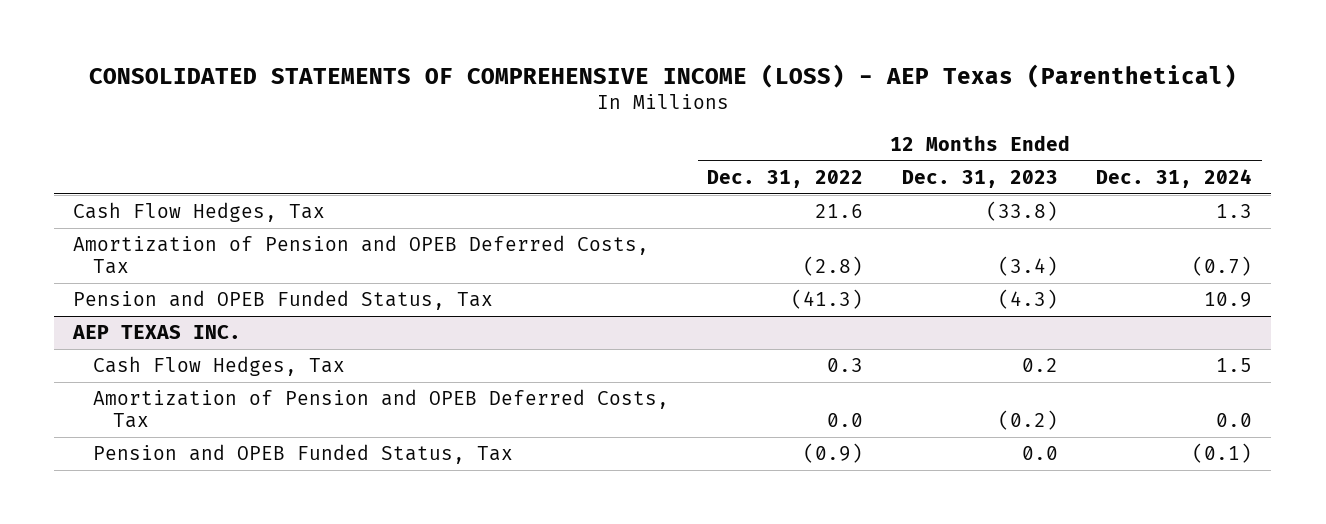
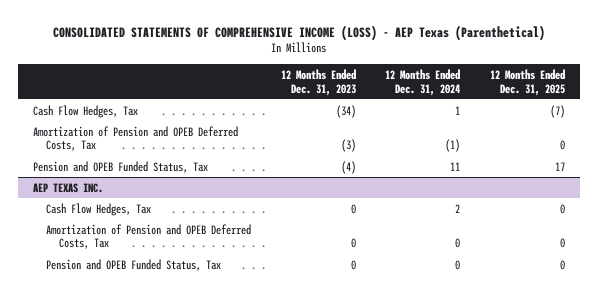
[707,169,864,188] Dec. 31, 2022 -> none
none -> [490,68,566,96] 12 Months Ended Dec. 31, 2025
[985,200,1058,221] (33.8) -> [335,104,356,118] (34)
[1216,203,1253,218] 1.3 -> [455,105,461,115] 1
[997,256,1058,277] (3.4) -> [340,139,356,153] (3)
[1192,256,1253,277] (0.7) -> [445,139,461,153] (1)
[997,288,1058,309] (4.3) -> [340,160,356,174] (4)
[1204,291,1253,307] 10.9 -> [450,161,461,171] 11
[1021,357,1058,372] 0.2 -> [350,203,356,214] 0
[1216,357,1253,372] 1.5 -> [455,203,461,213] 2
[997,410,1058,431] (0.2) -> [350,238,356,249] 0
[1216,413,1253,428] 0.0 -> [455,238,461,249] 0
[1021,445,1058,460] 0.0 -> [350,259,356,270] 0
[1192,442,1253,463] (0.1) -> [455,259,461,270] 0

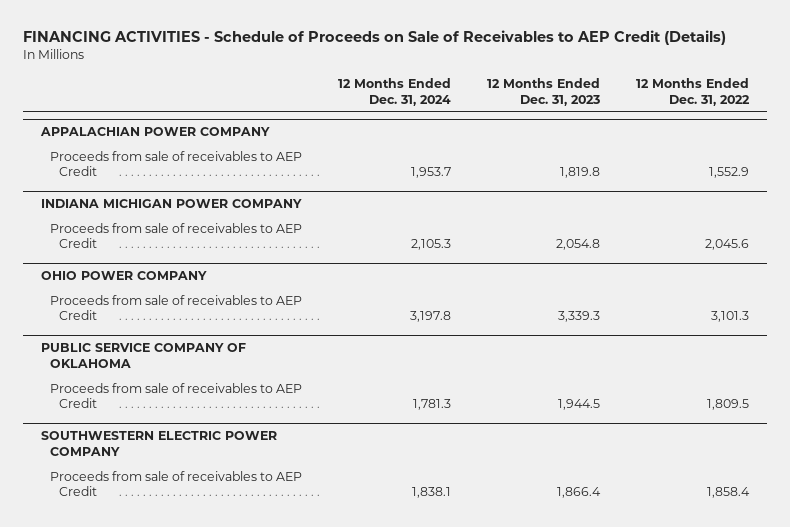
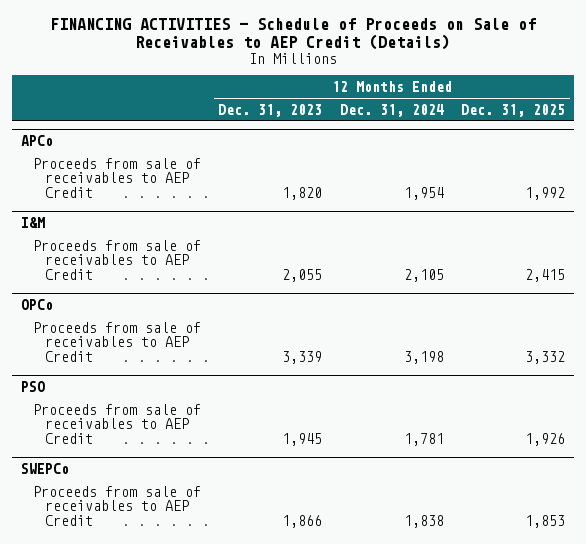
[635,77,750,106] 12 Months Ended Dec. 31, 2022 -> none
none -> [461,103,566,117] Dec. 31, 2025
[39,127,270,137] APPALACHIAN POWER COMPANY -> [21,135,54,147] APCo
[410,167,451,179] 1,953.7 -> [403,186,444,200] 1,954
[559,167,600,179] 1,819.8 -> [282,186,323,200] 1,820
[40,199,302,209] INDIANA MICHIGAN POWER COMPANY -> [21,217,46,229] I&M
[410,239,451,251] 2,105.3 -> [403,268,444,282] 2,105
[555,239,600,251] 2,054.8 -> [282,268,323,282] 2,055
[40,271,207,281] OHIO POWER COMPANY -> [21,299,54,311] OPCo
[409,311,451,323] 3,197.8 -> [403,350,444,364] 3,198
[557,311,600,323] 3,339.3 -> [282,350,323,364] 3,339
[40,343,246,369] PUBLIC SERVICE COMPANY OF OKLAHOMA -> [21,381,46,393] PSO
[412,399,451,411] 1,781.3 -> [403,432,444,446] 1,781
[557,399,600,411] 1,944.5 -> [282,432,323,446] 1,945
[40,431,277,457] SOUTHWESTERN ELECTRIC POWER COMPANY -> [21,463,70,475] SWEPCo
[411,487,451,499] 1,838.1 -> [403,514,444,528] 1,838
[556,487,601,499] 1,866.4 -> [282,514,323,528] 1,866

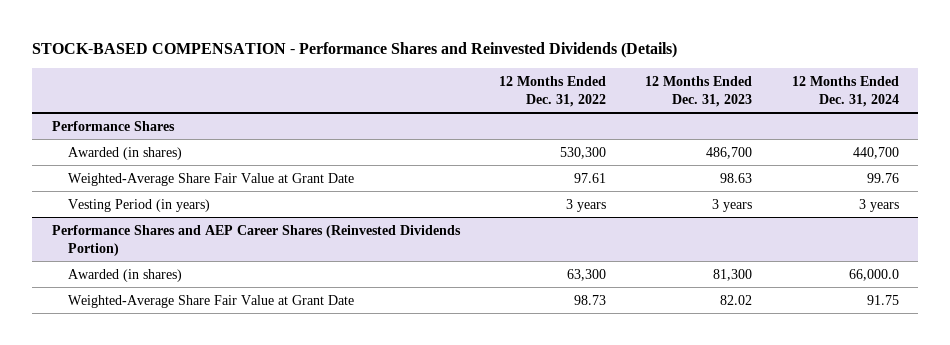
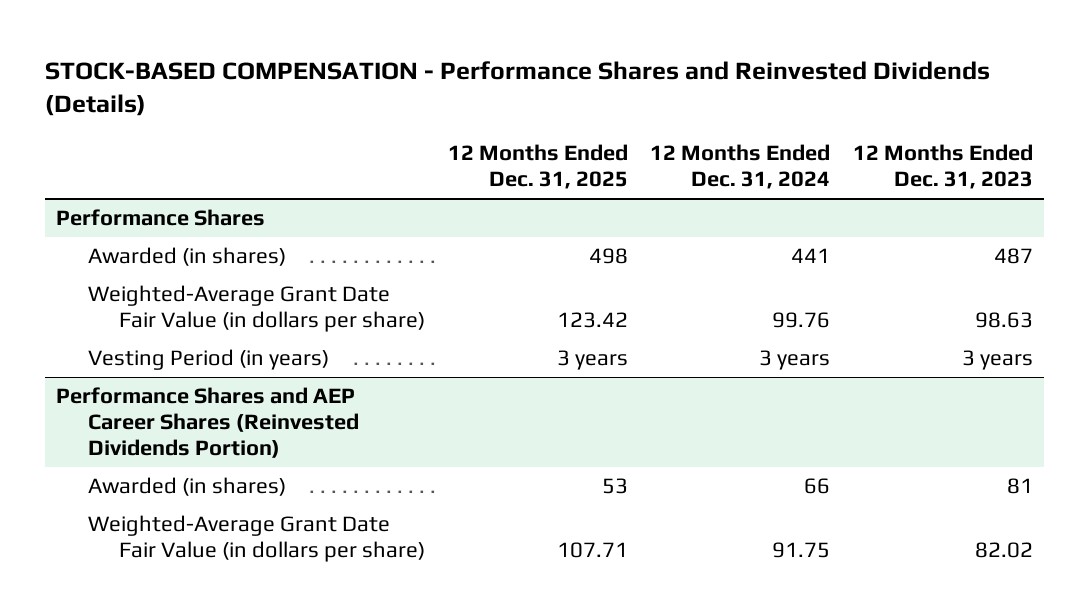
[499,75,607,107] 12 Months Ended Dec. 31, 2022 -> none
none -> [447,144,628,190] 12 Months Ended Dec. 31, 2025
[706,146,753,159] 486,700 -> [993,247,1033,264] 487
[852,146,899,159] 440,700 -> [791,247,831,263] 441
[68,172,355,186] Weighted-Average Share Fair Value at Grant Date -> [87,284,426,333] Weighted-Average Grant Date Fair Value (in dollars per share)
[713,268,753,281] 81,300 -> [1006,477,1033,494] 81
[848,268,899,281] 66,000.0 -> [804,477,831,494] 66
[68,294,355,308] Weighted-Average Share Fair Value at Grant Date -> [87,514,426,563] Weighted-Average Grant Date Fair Value (in dollars per share)

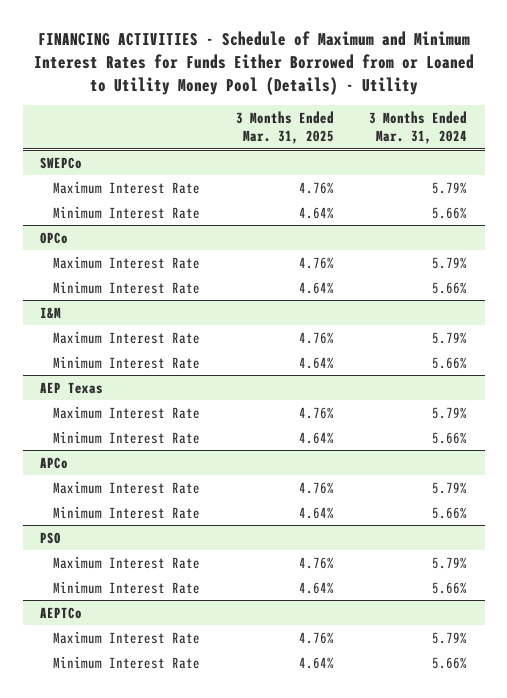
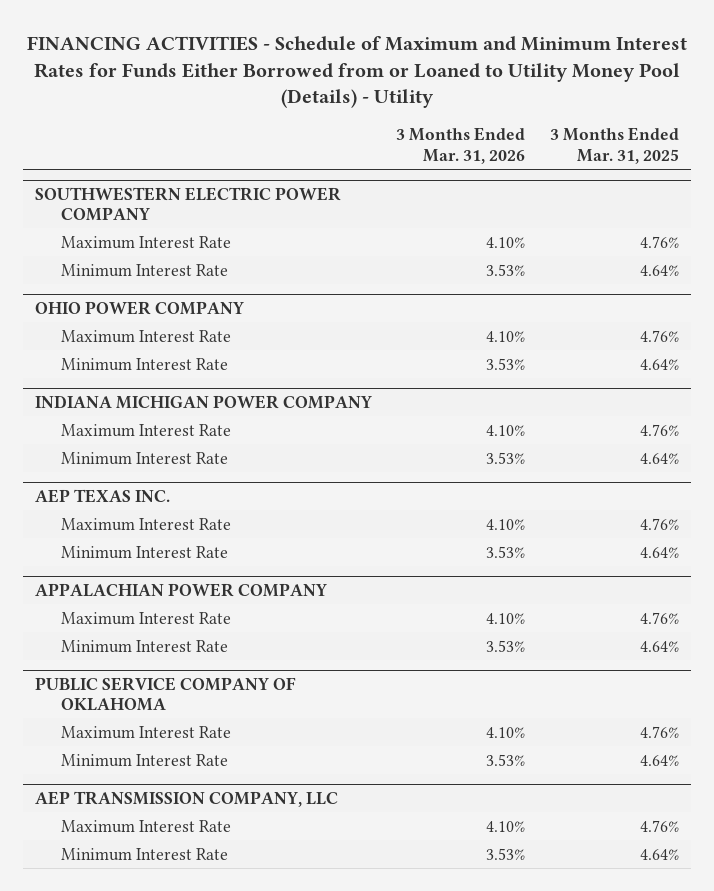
[369,111,468,145] 3 Months Ended Mar. 31, 2024 -> none
none -> [396,127,526,164] 3 Months Ended Mar. 31, 2026
[40,156,83,169] SWEPCo -> [35,186,342,221] SOUTHWESTERN ELECTRIC POWER COMPANY
[40,231,69,244] OPCo -> [35,300,245,315] OHIO POWER COMPANY
[40,306,62,319] I&M -> [35,394,373,409] INDIANA MICHIGAN POWER COMPANY
[40,381,104,394] AEP Texas -> [35,488,171,503] AEP TEXAS INC.
[40,456,69,469] APCo -> [35,582,328,597] APPALACHIAN POWER COMPANY
[40,531,62,544] PSO -> [35,676,297,711] PUBLIC SERVICE COMPANY OF OKLAHOMA
[40,606,83,619] AEPTCo -> [35,790,339,807] AEP TRANSMISSION COMPANY, LLC

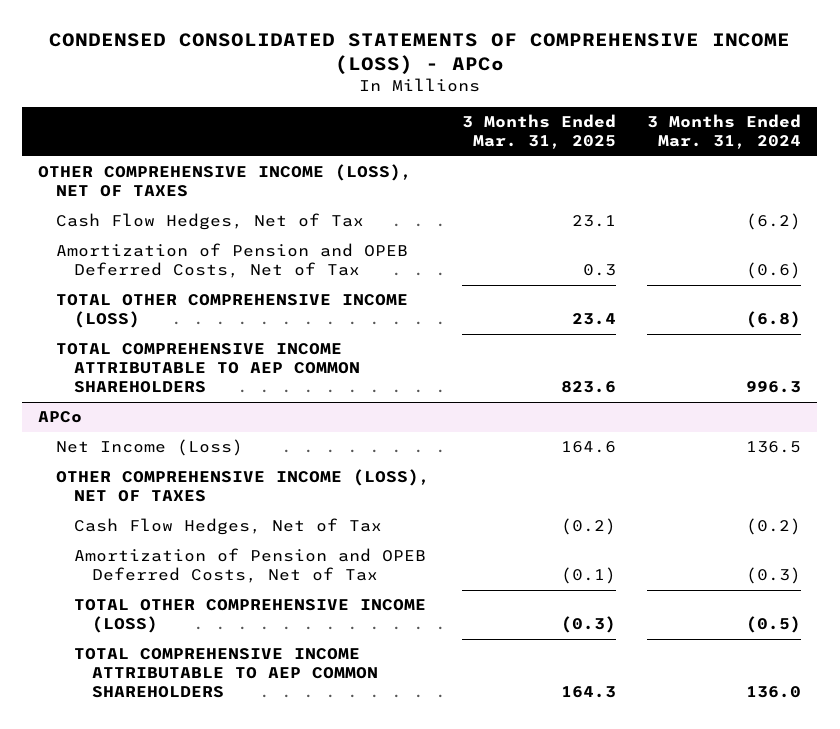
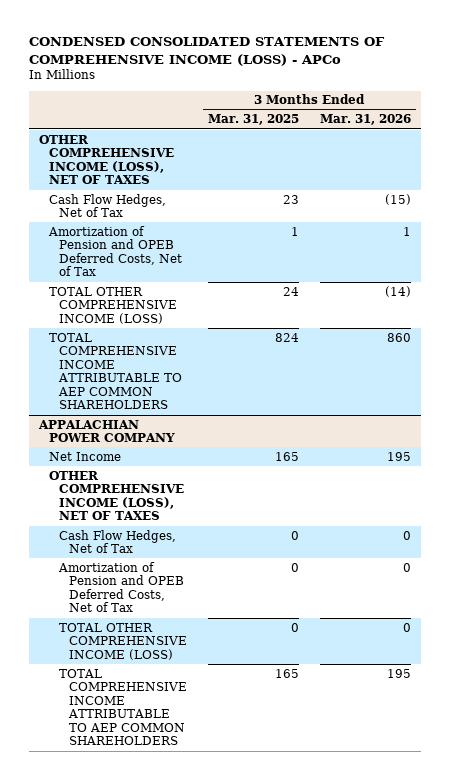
[647,114,802,150] 3 Months Ended Mar. 31, 2024 -> none
none -> [319,114,411,126] Mar. 31, 2026
[571,215,616,228] 23.1 -> [282,194,299,204] 23
[582,264,616,277] 0.3 -> [290,226,299,236] 1
[571,313,616,326] 23.4 -> [282,286,299,296] 24
[560,381,616,394] 823.6 -> [274,332,299,342] 824
[38,411,83,424] APCo -> [38,419,176,443] APPALACHIAN POWER COMPANY
[56,439,244,457] Net Income (Loss) -> [49,451,122,461] Net Income
[560,441,616,454] 164.6 -> [274,451,299,461] 165
[560,518,616,536] (0.2) -> [290,530,299,540] 0
[560,567,616,585] (0.1) -> [290,562,299,572] 0
[560,616,616,634] (0.3) -> [290,622,299,632] 0
[560,686,616,699] 164.3 -> [274,668,299,678] 165

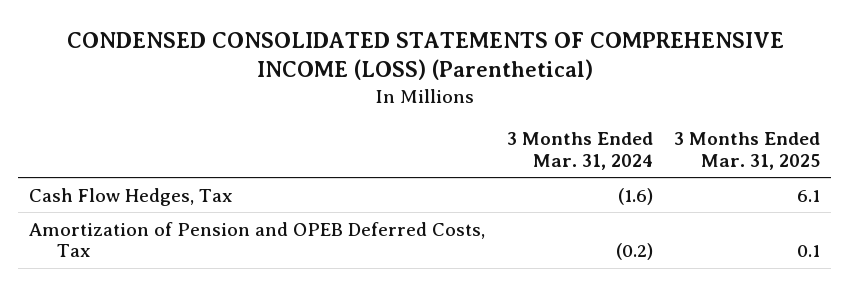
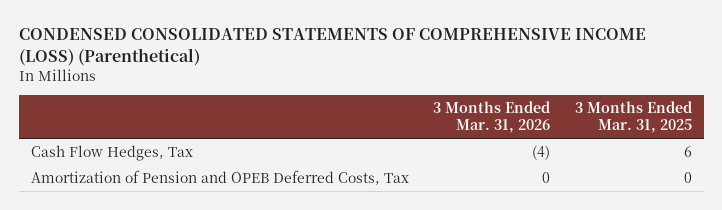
[506,132,653,170] 3 Months Ended Mar. 31, 2024 -> none
none -> [433,101,551,134] 3 Months Ended Mar. 31, 2026
[797,189,821,202] 6.1 -> [683,146,692,158] 6
[797,245,821,258] 0.1 -> [683,172,692,184] 0

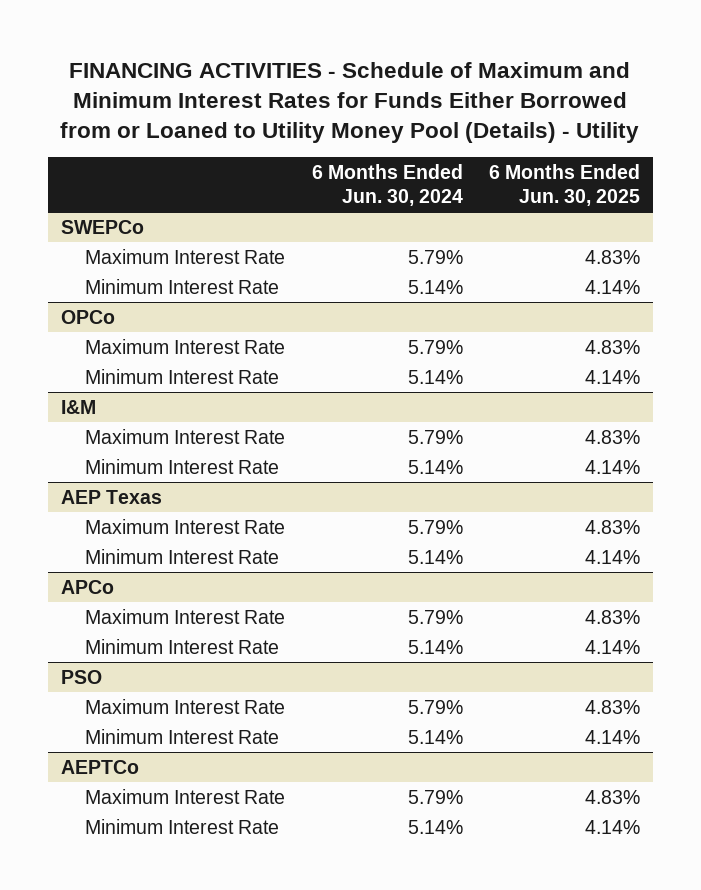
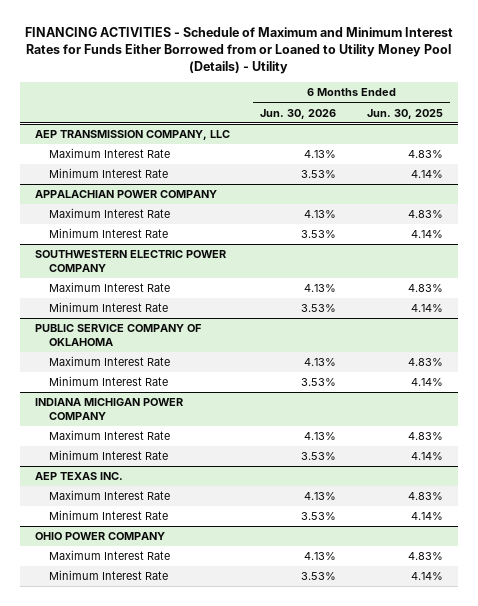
[311,164,463,206] 6 Months Ended Jun. 30, 2024 -> none
none -> [260,108,337,119] Jun. 30, 2026
[60,219,144,234] SWEPCo -> [35,130,231,141] AEP TRANSMISSION COMPANY, LLC
[60,309,115,324] OPCo -> [35,190,218,199] APPALACHIAN POWER COMPANY
[60,399,96,414] I&M -> [35,250,227,272] SOUTHWESTERN ELECTRIC POWER COMPANY
[60,489,162,504] AEP Texas -> [35,324,202,346] PUBLIC SERVICE COMPANY OF OKLAHOMA
[60,579,114,594] APCo -> [35,398,184,420] INDIANA MICHIGAN POWER COMPANY
[60,669,102,684] PSO -> [35,472,124,481] AEP TEXAS INC.
[60,759,139,774] AEPTCo -> [35,532,166,541] OHIO POWER COMPANY

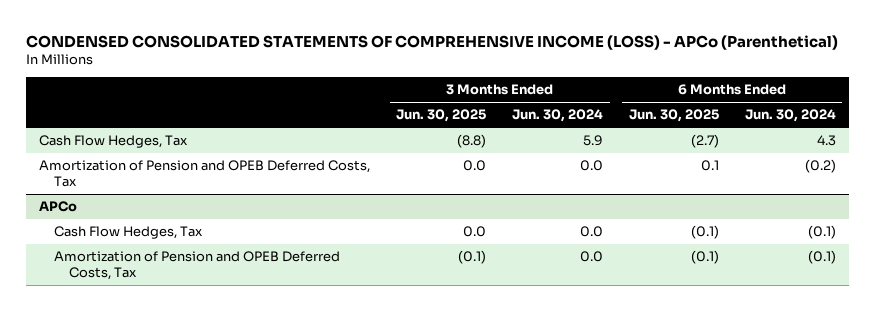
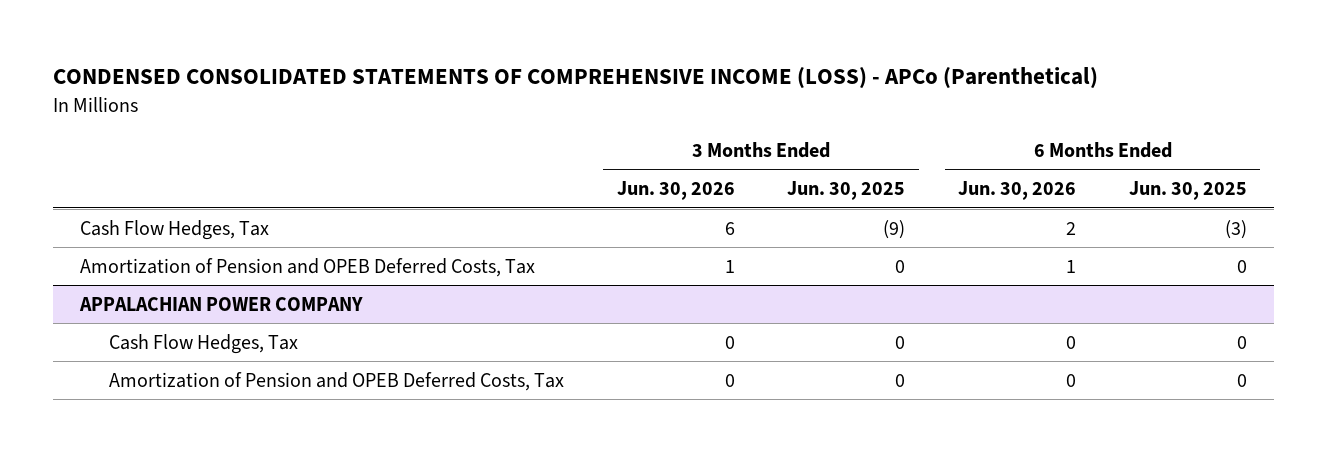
[512,109,604,123] Jun. 30, 2024 -> none
[744,109,836,123] Jun. 30, 2024 -> none
none -> [616,181,735,201] Jun. 30, 2026
none -> [958,181,1077,201] Jun. 30, 2026
[457,134,487,149] (8.8) -> [883,219,906,239] (9)
[690,134,719,149] (2.7) -> [1225,219,1248,239] (3)
[463,160,487,172] 0.0 -> [895,259,906,273] 0
[700,160,719,172] 0.1 -> [1237,259,1248,273] 0
[39,201,78,213] APCo -> [78,296,363,311] APPALACHIAN POWER COMPANY
[463,226,487,238] 0.0 -> [895,335,906,349] 0
[690,225,719,240] (0.1) -> [1237,335,1248,349] 0
[458,250,487,265] (0.1) -> [895,373,906,387] 0
[690,250,719,265] (0.1) -> [1237,373,1248,387] 0

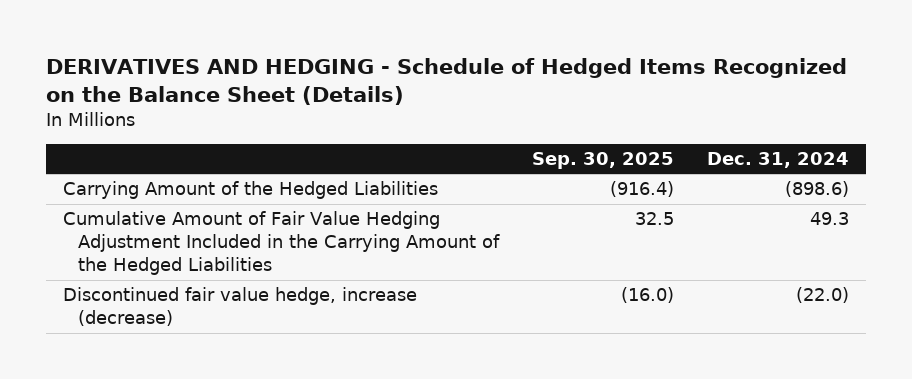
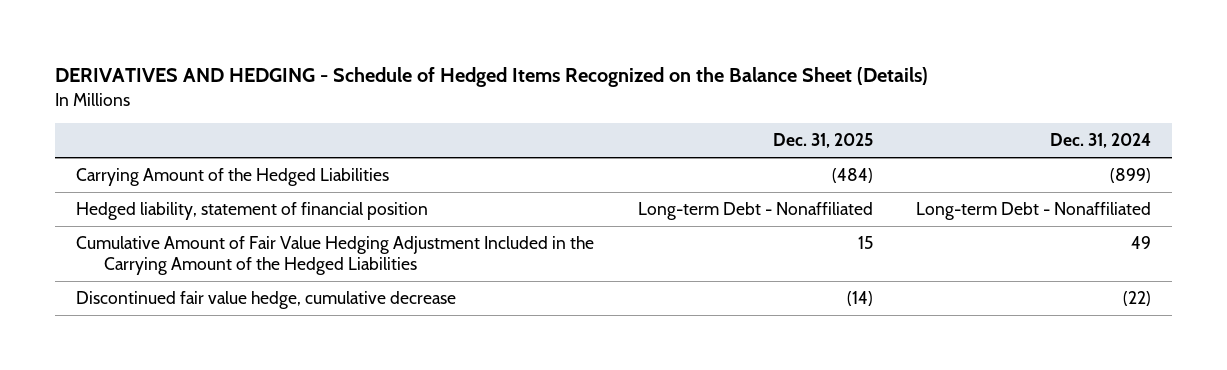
[532,152,675,170] Sep. 30, 2025 -> none
none -> [772,133,873,149] Dec. 31, 2025
[785,181,850,198] (898.6) -> [1109,168,1151,184] (899)
none -> [76,202,429,221] Hedged liability, statement of financial position
[810,212,850,226] 49.3 -> [1130,236,1151,250] 49
[62,287,417,327] Discontinued fair value hedge, increase (decrease) -> [76,291,457,310] Discontinued fair value hedge, cumulative decrease
[796,287,850,304] (22.0) -> [1122,291,1151,307] (22)

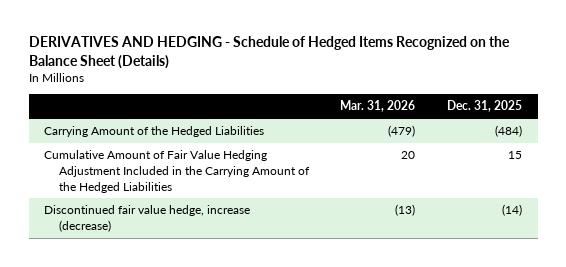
[1049,133,1151,149] Dec. 31, 2024 -> none
none -> [340,100,416,113] Mar. 31, 2026
[76,202,429,221] Hedged liability, statement of financial position -> none
[76,291,457,310] Discontinued fair value hedge, cumulative decrease -> [44,205,251,233] Discontinued fair value hedge, increase (decrease)

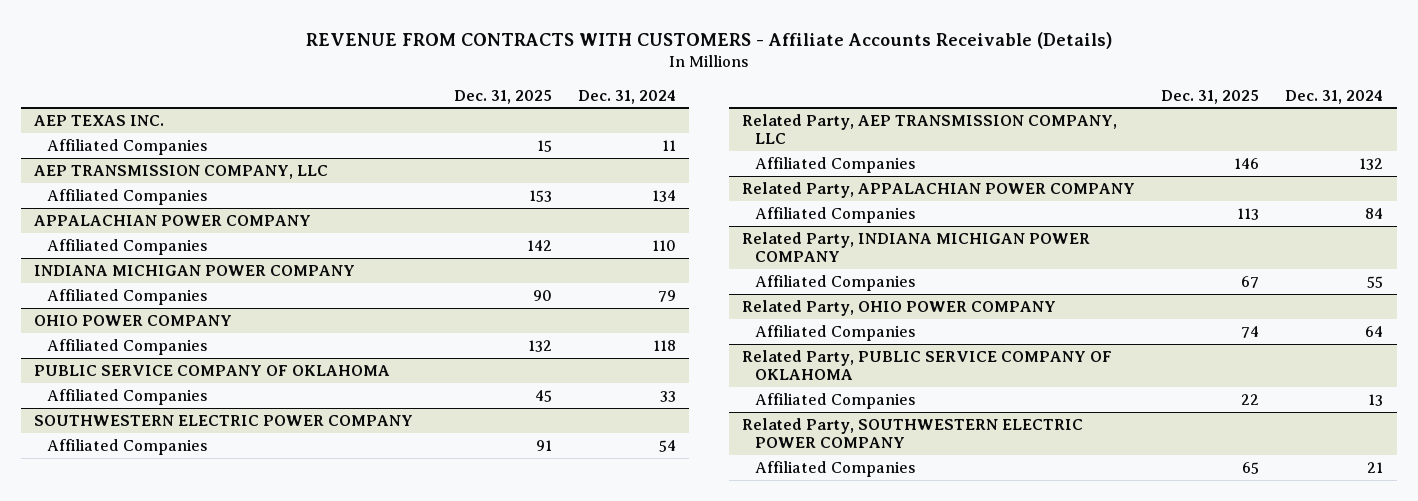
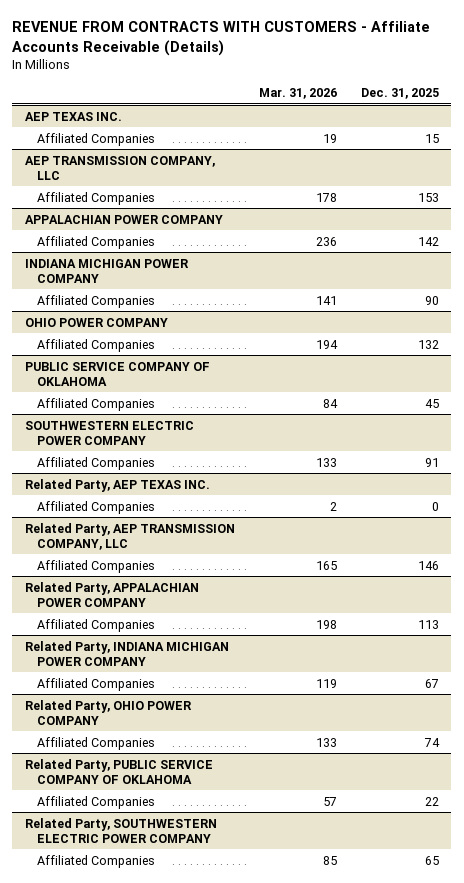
[577,89,676,104] Dec. 31, 2024 -> none
none -> [258,87,337,99] Mar. 31, 2026
none -> [24,478,210,492] Related Party, AEP TEXAS INC.
none -> [36,500,155,514] Affiliated Companies

